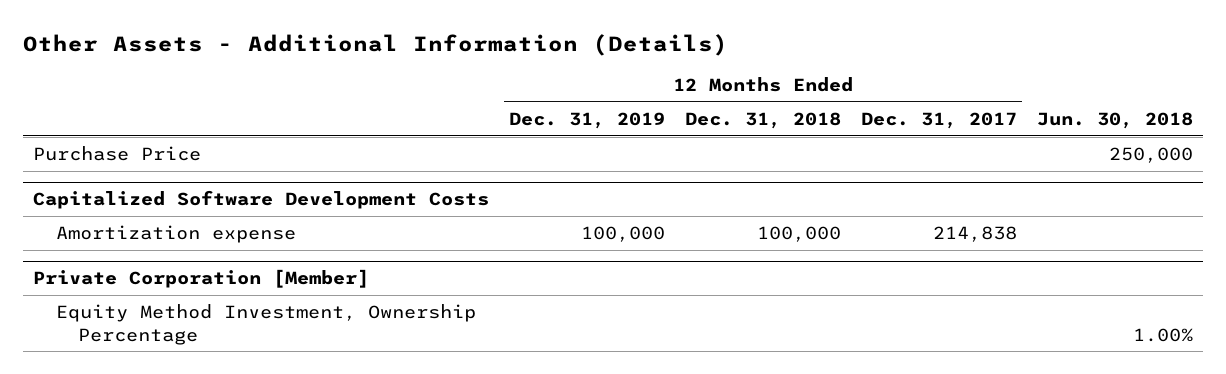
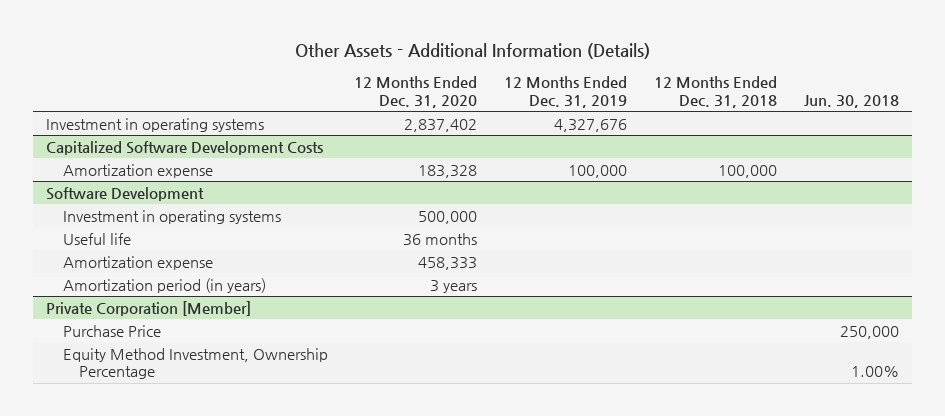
[860,111,1017,129] Dec. 31, 2017 -> none
none -> [354,76,478,108] 12 Months Ended Dec. 31, 2020
[32,146,201,162] Purchase Price -> none
none -> [46,117,265,132] Investment in operating systems
none -> [46,186,205,201] Software Development
none -> [62,209,281,224] Investment in operating systems
none -> [62,232,131,245] Useful life
none -> [62,255,213,270] Amortization expense
none -> [62,277,266,293] Amortization period (in years)
none -> [62,324,161,337] Purchase Price

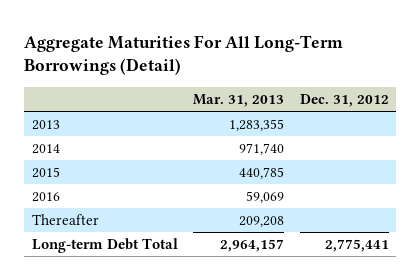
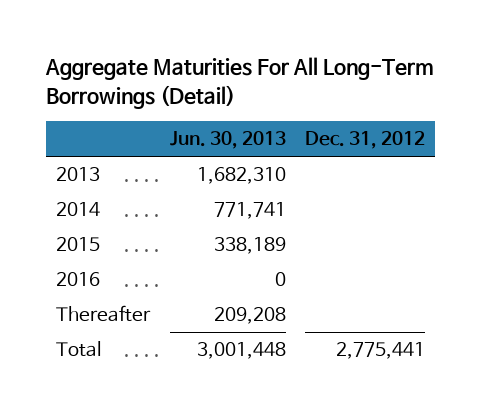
[193,93,285,107] Mar. 31, 2013 -> none
none -> [169,131,286,150] Jun. 30, 2013
[31,238,178,254] Long-term Debt Total -> [55,341,102,358] Total

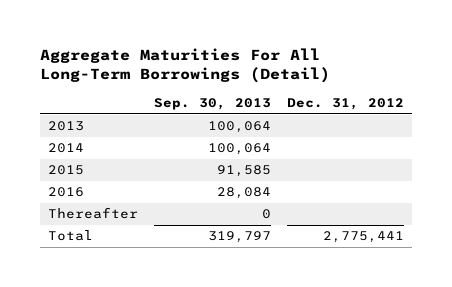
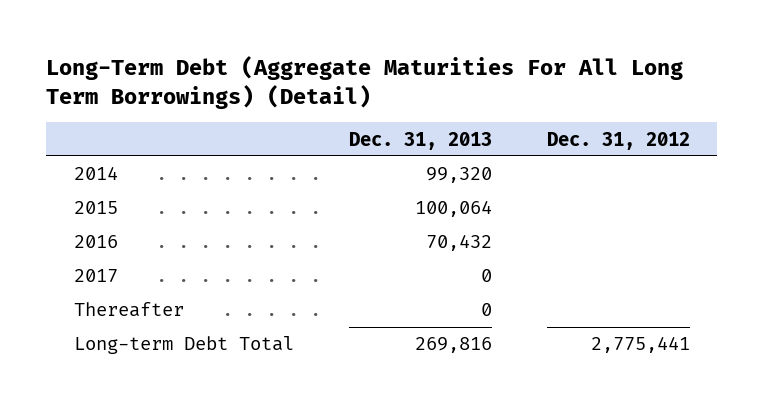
[40,47,331,84] Aggregate Maturities For All Long-Term Borrowings (Detail) -> [46,55,684,109] Long-Term Debt (Aggregate Maturities For All Long Term Borrowings) (Detail)
[153,98,271,111] Sep. 30, 2013 -> none
none -> [348,131,492,150] Dec. 31, 2013
[48,121,85,132] 2013 -> none
none -> [73,269,118,283] 2017
[48,230,94,242] Total -> [73,336,294,355] Long-term Debt Total

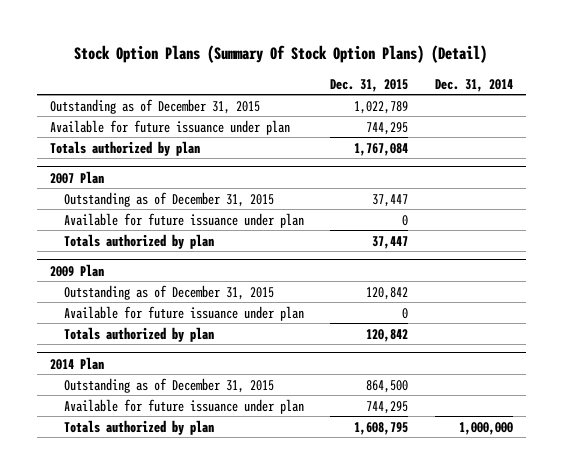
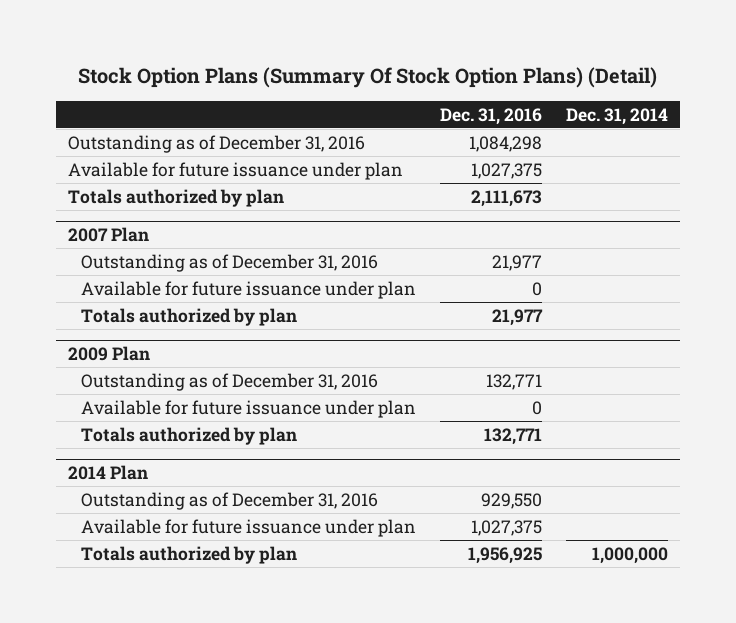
[330,78,409,92] Dec. 31, 2015 -> none
none -> [439,107,542,125] Dec. 31, 2016
[49,98,260,114] Outstanding as of December 31, 2015 -> [68,134,366,153] Outstanding as of December 31, 2016
[63,191,274,207] Outstanding as of December 31, 2015 -> [80,253,378,272] Outstanding as of December 31, 2016
[63,284,274,300] Outstanding as of December 31, 2015 -> [80,372,378,391] Outstanding as of December 31, 2016
[63,377,274,393] Outstanding as of December 31, 2015 -> [80,491,378,510] Outstanding as of December 31, 2016

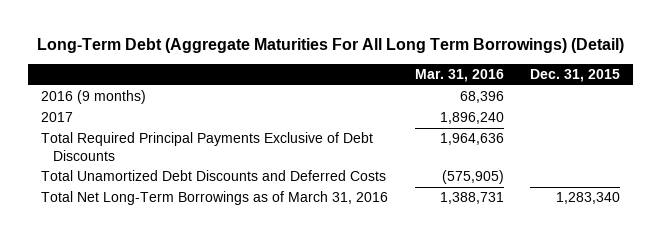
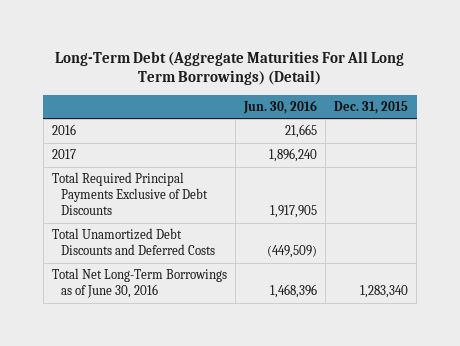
[414,69,504,83] Mar. 31, 2016 -> none
none -> [242,99,317,114] Jun. 30, 2016
[41,90,147,105] 2016 (9 months) -> [51,124,76,136] 2016
[41,191,389,206] Total Net Long-Term Borrowings as of March 31, 2016 -> [51,268,227,299] Total Net Long-Term Borrowings as of June 30, 2016

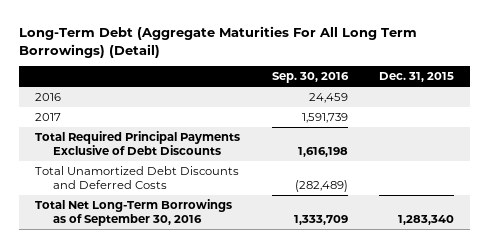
[242,99,317,114] Jun. 30, 2016 -> none
none -> [271,72,349,84] Sep. 30, 2016
[51,268,227,299] Total Net Long-Term Borrowings as of June 30, 2016 -> [34,199,232,226] Total Net Long-Term Borrowings as of September 30, 2016

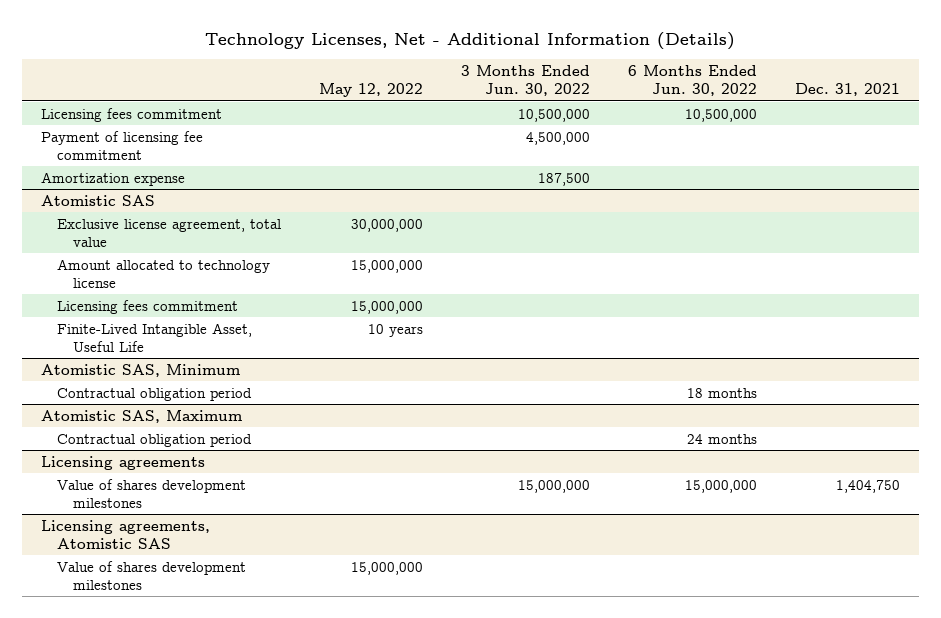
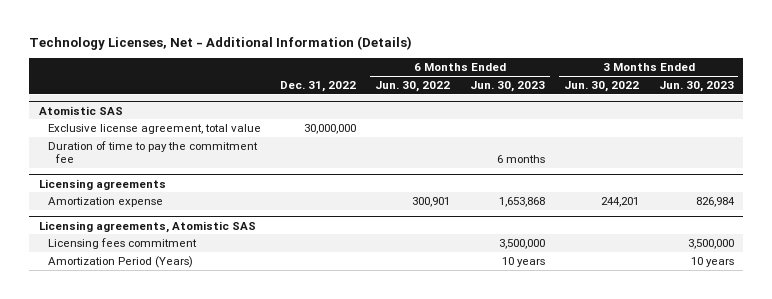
[318,83,423,98] May 12, 2022 -> none
[794,83,900,97] Dec. 31, 2021 -> none
none -> [279,80,356,92] Dec. 31, 2022
none -> [469,80,545,92] Jun. 30, 2023
none -> [658,80,734,92] Jun. 30, 2023
[41,107,223,122] Licensing fees commitment -> none
[41,130,204,160] Payment of licensing fee commitment -> none
[41,171,186,186] Amortization expense -> none
[56,258,270,288] Amount allocated to technology license -> none
[56,299,238,314] Licensing fees commitment -> none
[56,322,252,352] Finite-Lived Intangible Asset, Useful Life -> none
[41,363,241,377] Atomistic SAS, Minimum -> none
[56,387,252,401] Contractual obligation period -> none
[41,409,243,423] Atomistic SAS, Maximum -> none
[56,433,252,447] Contractual obligation period -> none
none -> [47,140,258,164] Duration of time to pay the commitment fee
[56,478,246,508] Value of shares development milestones -> none
none -> [47,196,163,207] Amortization expense
[56,560,246,590] Value of shares development milestones -> none
none -> [47,237,197,249] Licensing fees commitment
none -> [47,255,193,268] Amortization Period (Years)

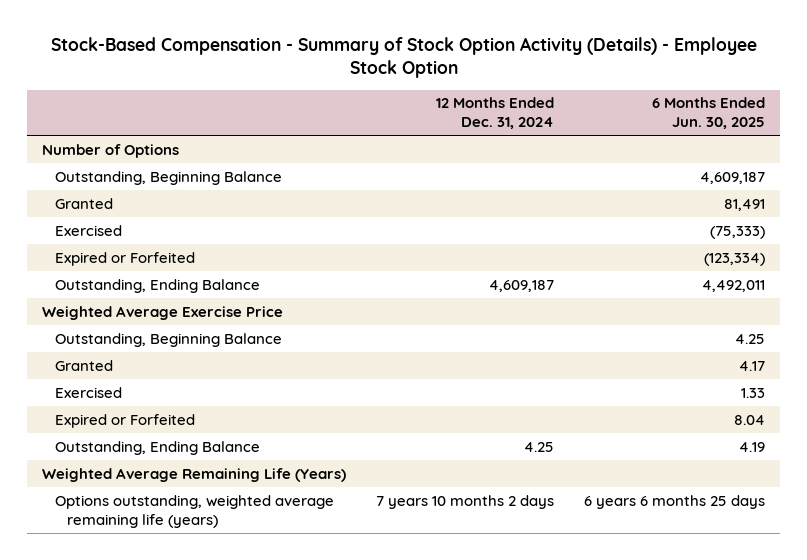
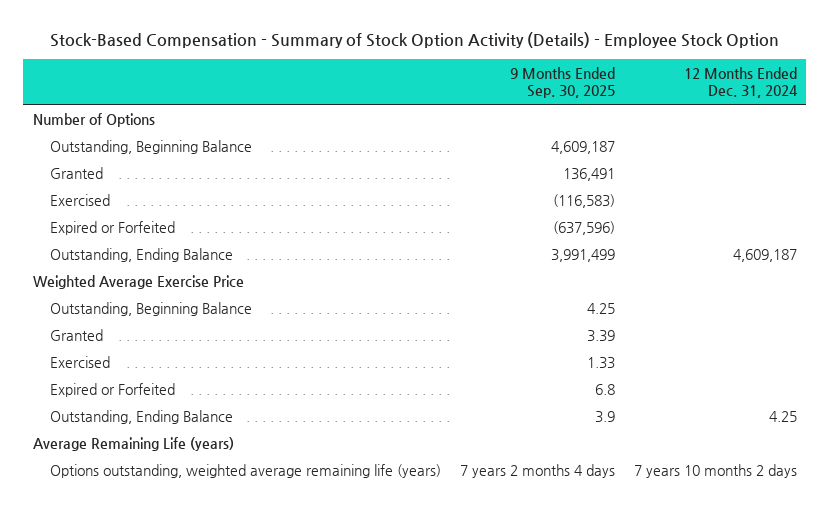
[652,97,766,130] 6 Months Ended Jun. 30, 2025 -> none
none -> [509,66,615,99] 9 Months Ended Sep. 30, 2025
[42,467,347,482] Weighted Average Remaining Life (Years) -> [32,436,234,451] Average Remaining Life (years)

